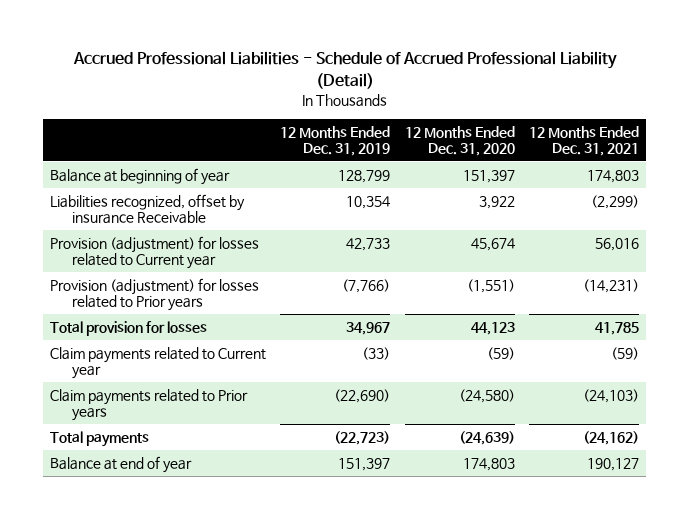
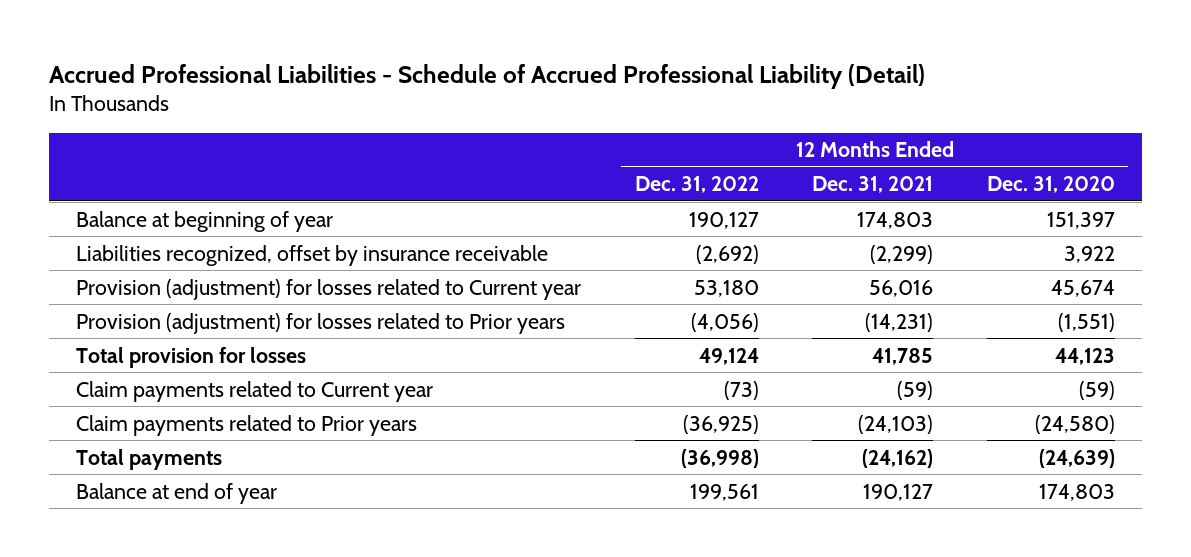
[280,125,391,157] 12 Months Ended Dec. 31, 2019 -> none
none -> [634,176,759,194] Dec. 31, 2022
[49,193,245,225] Liabilities recognized, offset by insurance Receivable -> [76,244,549,266] Liabilities recognized, offset by insurance receivable

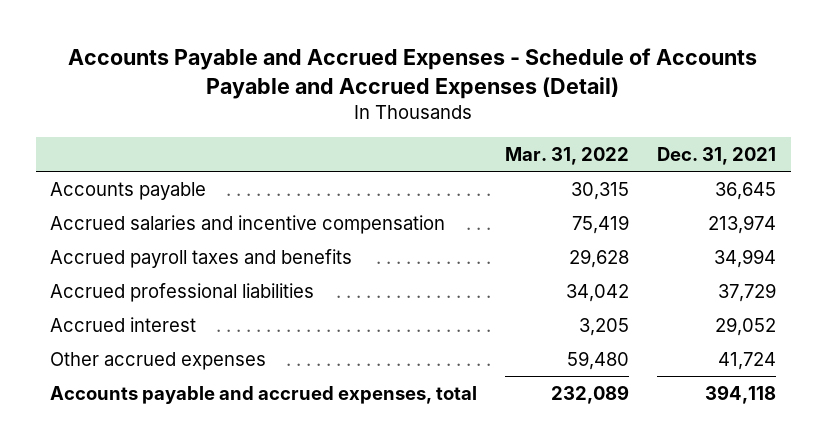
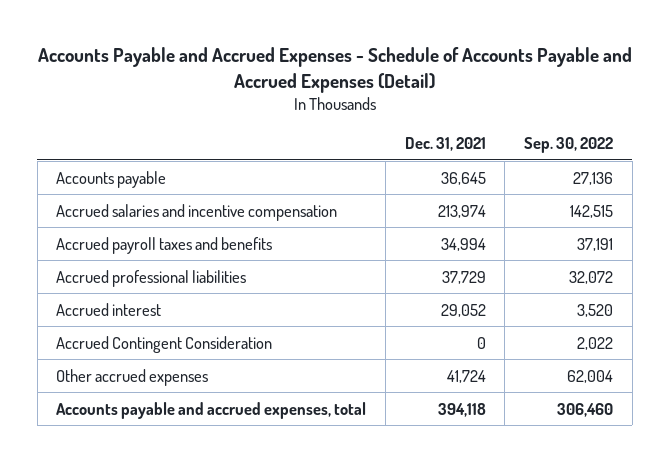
[505,147,630,166] Mar. 31, 2022 -> none
none -> [524,137,614,154] Sep. 30, 2022
none -> [56,335,273,353] Accrued Contingent Consideration

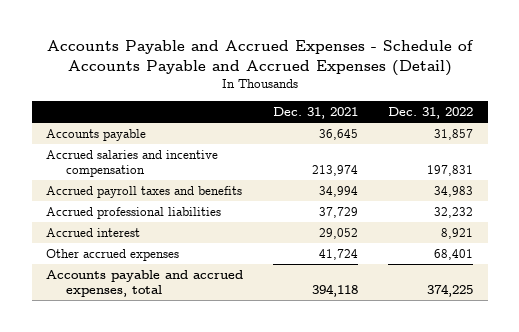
[524,137,614,154] Sep. 30, 2022 -> none
none -> [387,106,473,119] Dec. 31, 2022
[56,335,273,353] Accrued Contingent Consideration -> none

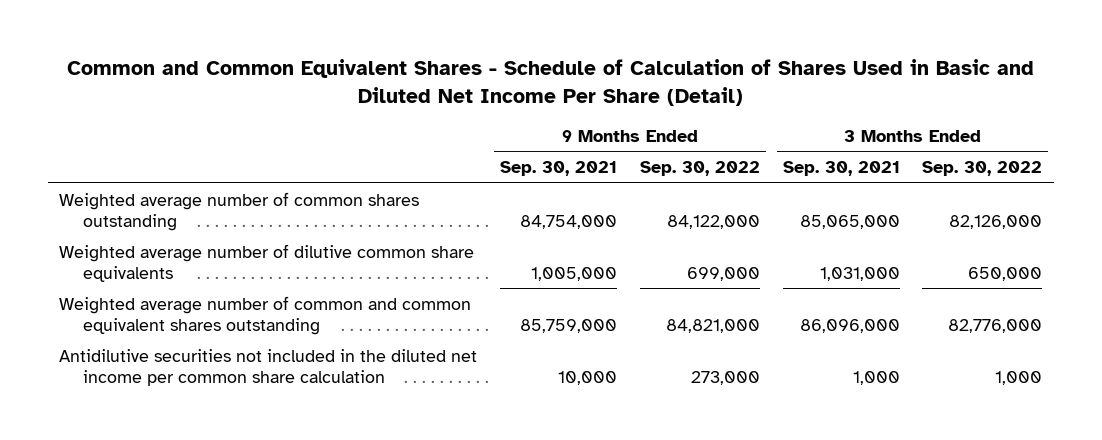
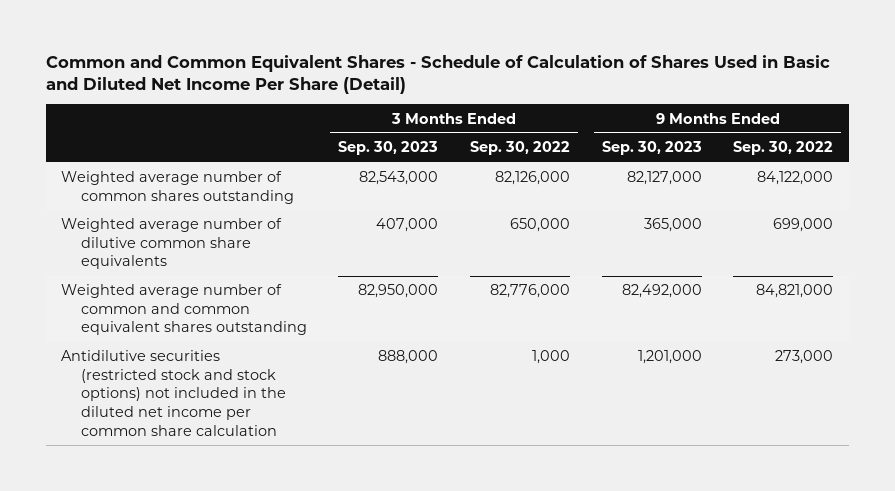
[499,161,617,177] Sep. 30, 2021 -> none
[782,161,900,177] Sep. 30, 2021 -> none
none -> [338,141,439,156] Sep. 30, 2023
none -> [601,141,702,156] Sep. 30, 2023
[59,348,478,386] Antidilutive securities not included in the diluted net income per common share calculation -> [61,350,286,436] Antidilutive securities (restricted stock and stock options) not included in the diluted net income per common share calculation

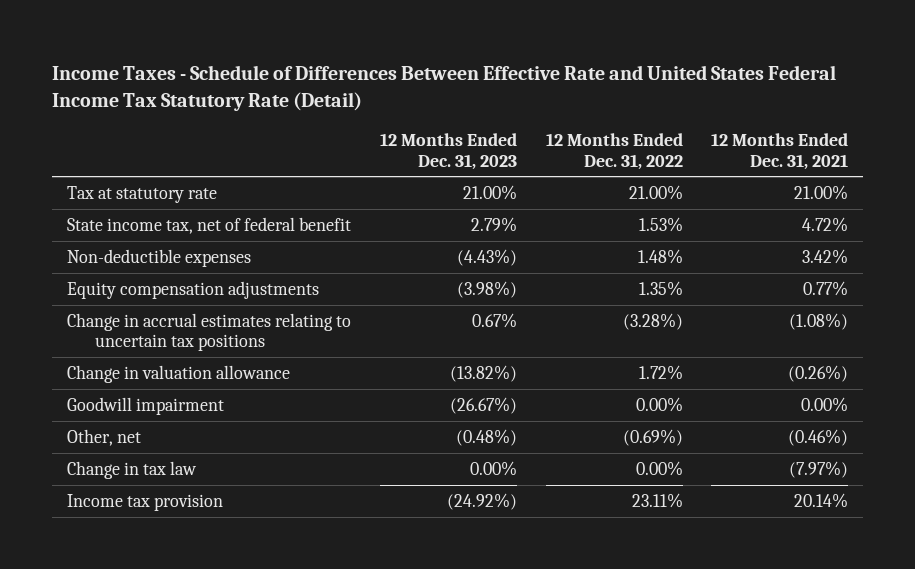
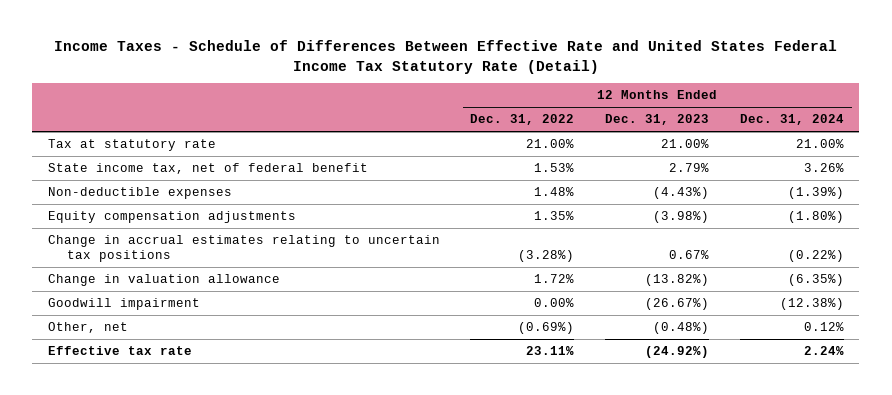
[711,133,849,170] 12 Months Ended Dec. 31, 2021 -> none
none -> [740,114,845,126] Dec. 31, 2024
[66,460,197,479] Change in tax law -> none
[66,493,223,511] Income tax provision -> [47,346,192,356] Effective tax rate

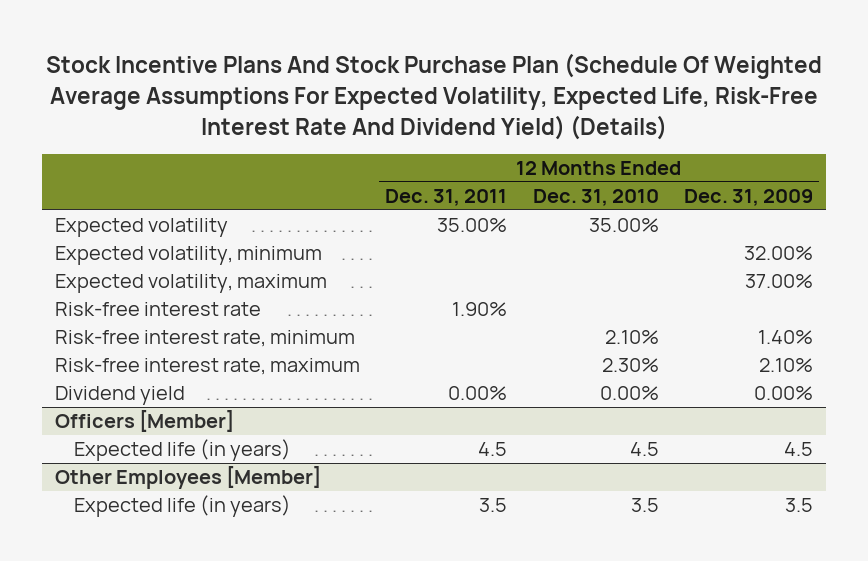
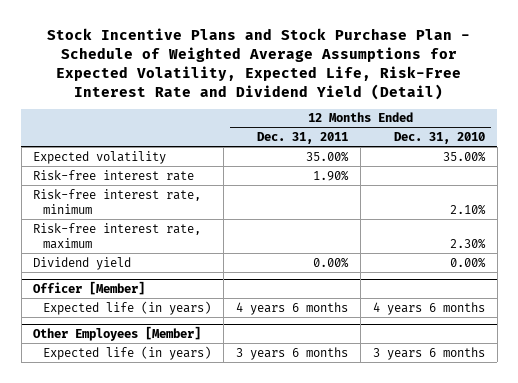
[46,53,823,140] Stock Incentive Plans And Stock Purchase Plan (Schedule Of Weighted Average Assumptions For Expected Volatility, Expected Life, Risk-Free Interest Rate And Dividend Yield) (Details) -> [47,27,471,100] Stock Incentive Plans and Stock Purchase Plan - Schedule of Weighted Average Assumptions for Expected Volatility, Expected Life, Risk-Free Interest Rate and Dividend Yield (Detail)
[684,189,814,207] Dec. 31, 2009 -> none
[55,246,323,266] Expected volatility, minimum -> none
[55,274,328,294] Expected volatility, maximum -> none
[55,410,235,433] Officers [Member] -> [33,281,146,296] Officer [Member]
[478,442,508,457] 4.5 -> [236,301,349,315] 4 years 6 months
[629,442,659,457] 4.5 -> [373,301,486,315] 4 years 6 months
[479,498,508,513] 3.5 -> [236,346,349,360] 3 years 6 months
[630,498,659,513] 3.5 -> [373,346,486,360] 3 years 6 months

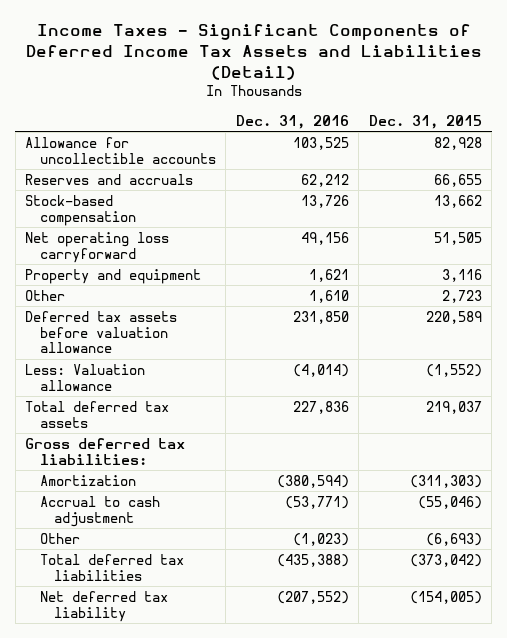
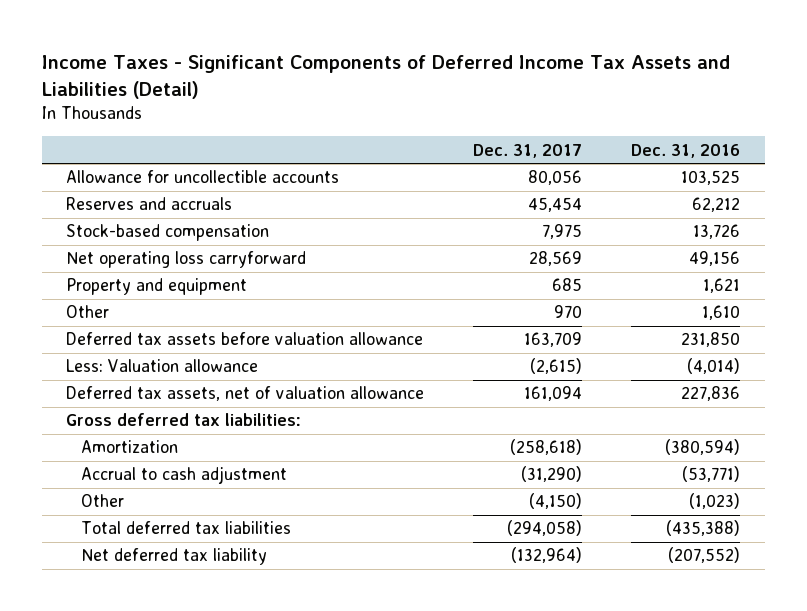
[368,114,482,129] Dec. 31, 2015 -> none
none -> [473,143,583,158] Dec. 31, 2017
[25,400,170,428] Total deferred tax assets -> [66,386,425,402] Deferred tax assets, net of valuation allowance

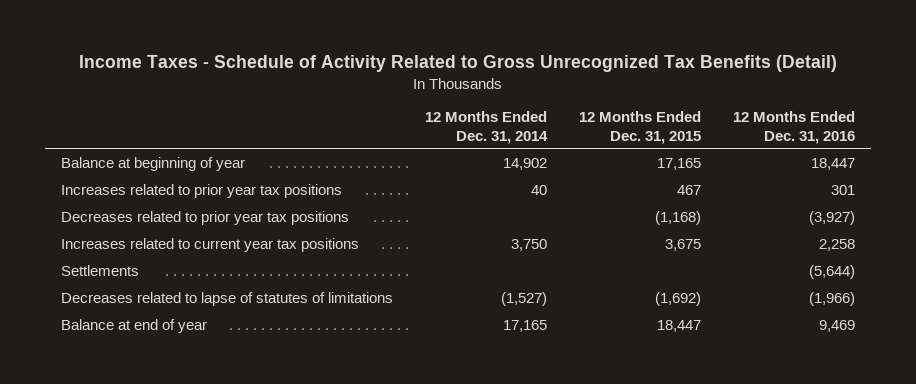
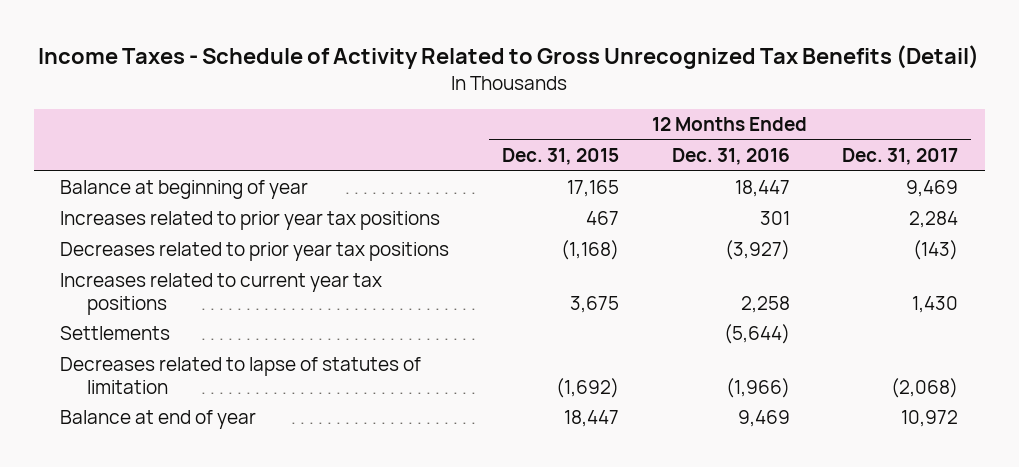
[424,111,548,144] 12 Months Ended Dec. 31, 2014 -> none
none -> [842,148,959,166] Dec. 31, 2017
[60,292,393,307] Decreases related to lapse of statutes of limitations -> [60,357,422,394] Decreases related to lapse of statutes of limitation

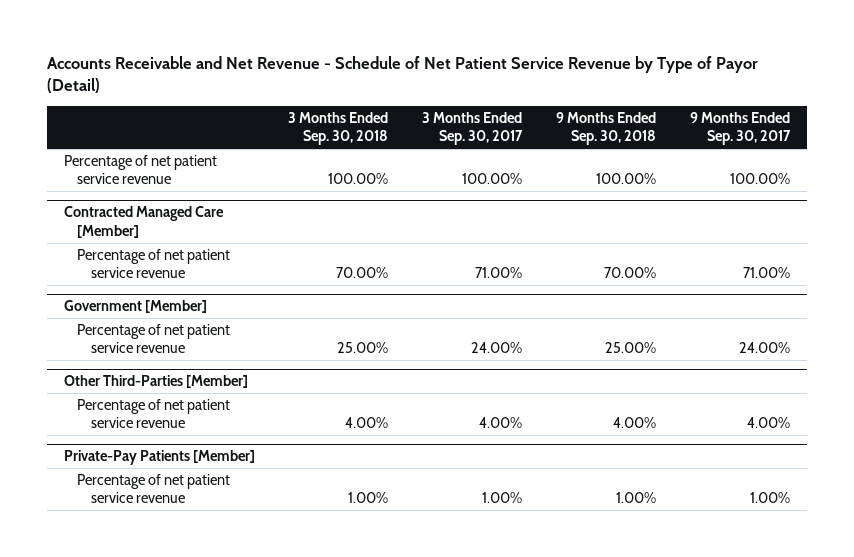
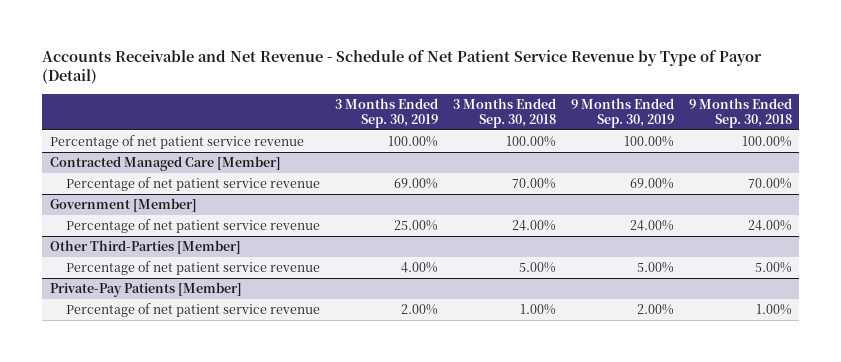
[422,111,524,146] 3 Months Ended Sep. 30, 2017 -> none
[689,111,791,146] 9 Months Ended Sep. 30, 2017 -> none
none -> [334,97,438,128] 3 Months Ended Sep. 30, 2019
none -> [570,97,674,128] 9 Months Ended Sep. 30, 2019
[337,342,389,354] 25.00% -> [511,220,556,232] 24.00%
[605,342,657,354] 25.00% -> [747,220,792,232] 24.00%
[345,417,389,429] 4.00% -> [518,262,556,274] 5.00%
[613,417,657,429] 4.00% -> [754,262,792,274] 5.00%

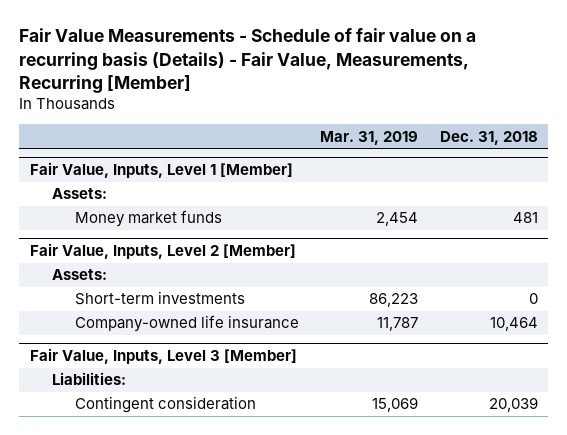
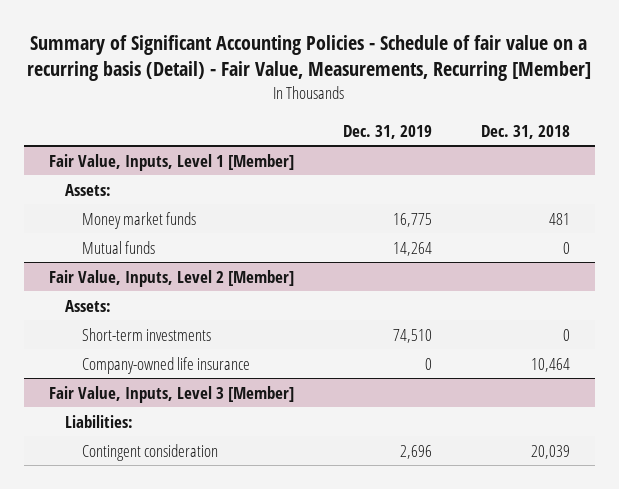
[19,28,477,94] Fair Value Measurements - Schedule of fair value on a recurring basis (Details) - Fair Value, Measurements, Recurring [Member] -> [27,35,592,82] Summary of Significant Accounting Policies - Schedule of fair value on a recurring basis (Detail) - Fair Value, Measurements, Recurring [Member]
[320,130,419,145] Mar. 31, 2019 -> none
none -> [342,124,432,139] Dec. 31, 2019
none -> [81,240,155,254] Mutual funds

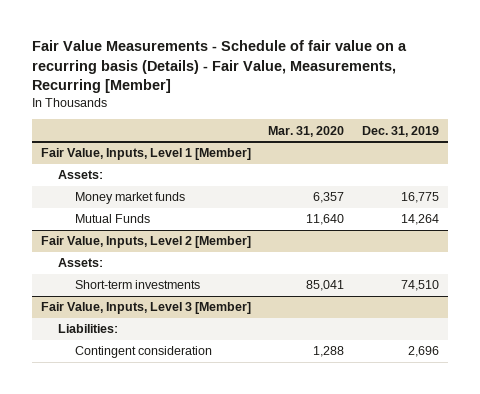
[27,35,592,82] Summary of Significant Accounting Policies - Schedule of fair value on a recurring basis (Detail) - Fair Value, Measurements, Recurring [Member] -> [31,40,407,93] Fair Value Measurements - Schedule of fair value on a recurring basis (Details) - Fair Value, Measurements, Recurring [Member]
[480,124,570,139] Dec. 31, 2018 -> none
none -> [268,125,345,137] Mar. 31, 2020
[81,240,155,254] Mutual funds -> [75,214,151,224] Mutual Funds
[81,356,250,374] Company-owned life insurance -> none

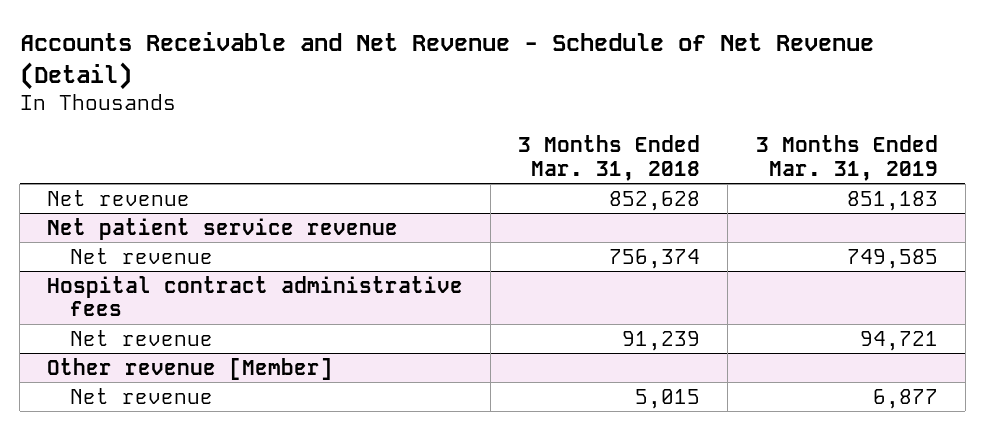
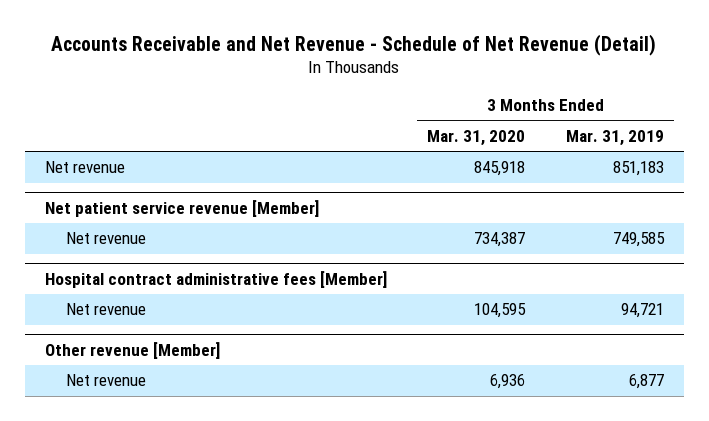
[518,135,701,181] 3 Months Ended Mar. 31, 2018 -> none
none -> [427,129,526,146] Mar. 31, 2020
[47,217,399,240] Net patient service revenue -> [44,200,319,218] Net patient service revenue [Member]
[47,275,464,317] Hospital contract administrative fees -> [44,271,387,289] Hospital contract administrative fees [Member]

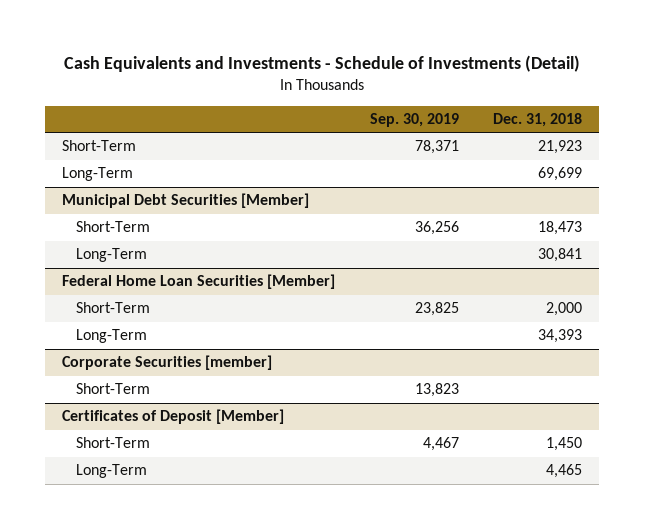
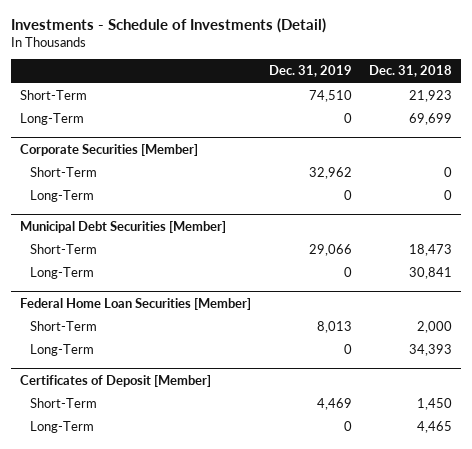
[64,55,581,73] Cash Equivalents and Investments - Schedule of Investments (Detail) -> [10,18,326,34] Investments - Schedule of Investments (Detail)
[369,113,459,128] Sep. 30, 2019 -> none
none -> [268,65,352,78] Dec. 31, 2019
none -> [19,143,198,156] Corporate Securities [Member]
none -> [29,167,97,178] Short-Term
none -> [29,190,94,203] Long-Term
[62,355,273,371] Corporate Securities [member] -> none
[75,383,150,395] Short-Term -> none

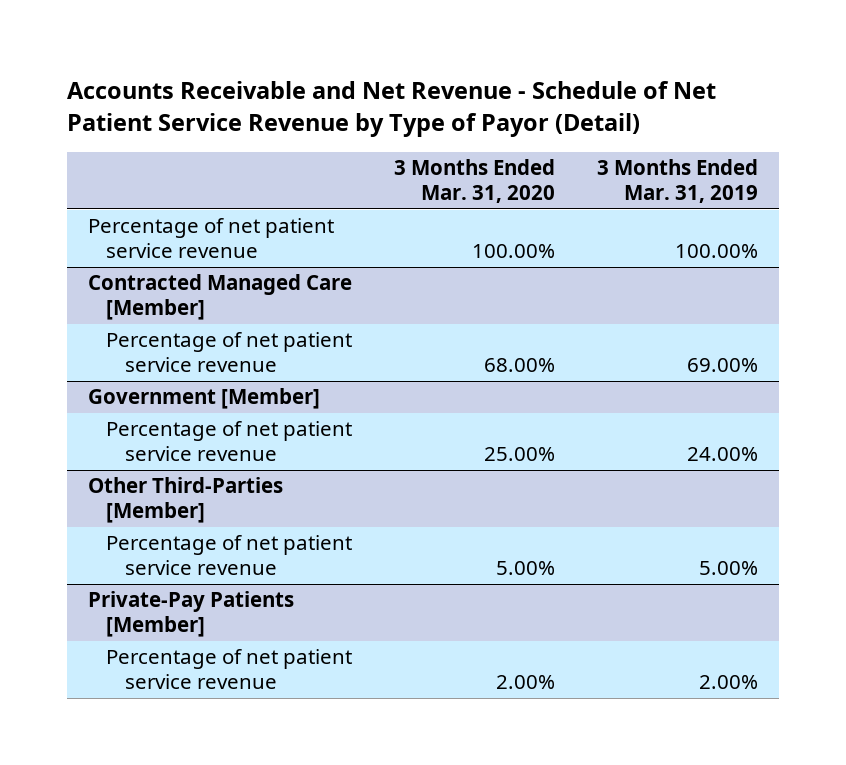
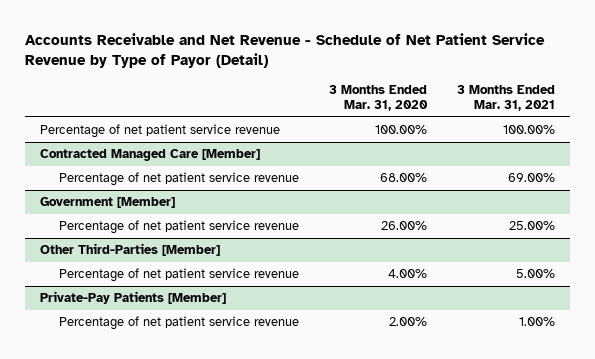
[596,159,758,204] 3 Months Ended Mar. 31, 2019 -> none
none -> [456,84,555,111] 3 Months Ended Mar. 31, 2021
[484,447,556,462] 25.00% -> [381,221,428,231] 26.00%
[496,561,556,576] 5.00% -> [388,269,428,279] 4.00%

